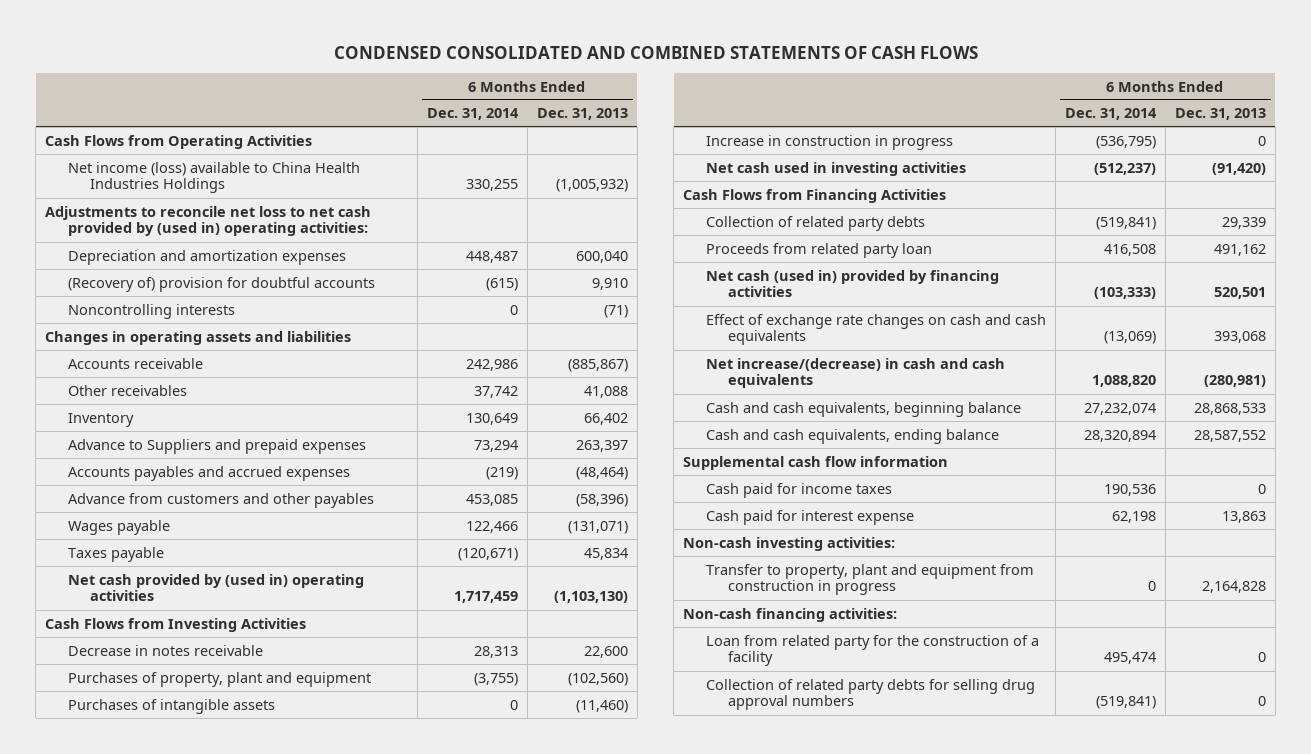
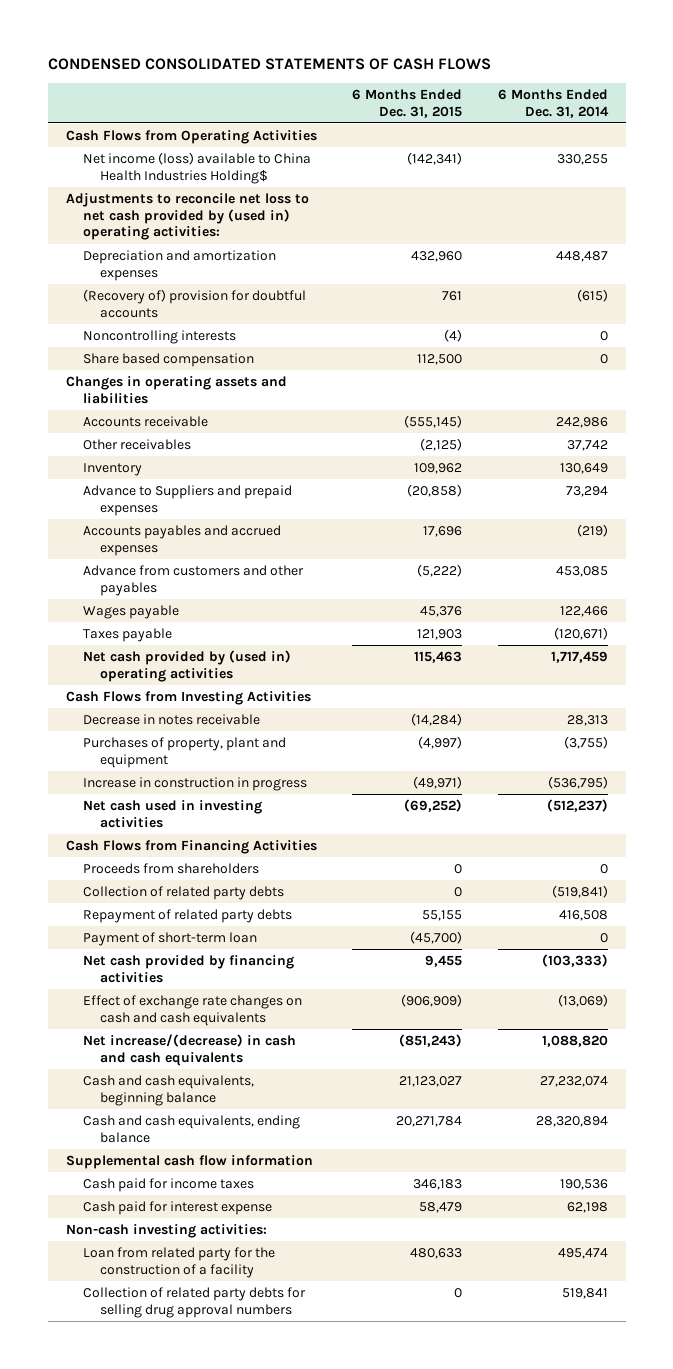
[333,45,978,59] CONDENSED CONSOLIDATED AND COMBINED STATEMENTS OF CASH FLOWS -> [47,58,491,71] CONDENSED CONSOLIDATED STATEMENTS OF CASH FLOWS
[536,108,628,121] Dec. 31, 2013 -> none
none -> [352,88,463,118] 6 Months Ended Dec. 31, 2015
[67,161,360,194] Net income (loss) available to China Health Industries Holdings -> [82,152,311,184] Net income (loss) available to China Health Industries Holding$
none -> [82,353,254,368] Share based compensation
[67,698,275,714] Purchases of intangible assets -> none
none -> [82,863,259,875] Proceeds from shareholders
[705,242,932,258] Proceeds from related party loan -> [82,909,292,924] Repayment of related party debts
none -> [82,932,257,947] Payment of short-term loan
[705,269,999,298] Net cash (used in) provided by financing activities -> [82,955,294,983] Net cash provided by financing activities
[705,563,1034,596] Transfer to property, plant and equipment from construction in progress -> none
[683,607,898,622] Non-cash financing activities: -> none
[1095,696,1156,710] (519,841) -> [561,1288,608,1300] 519,841

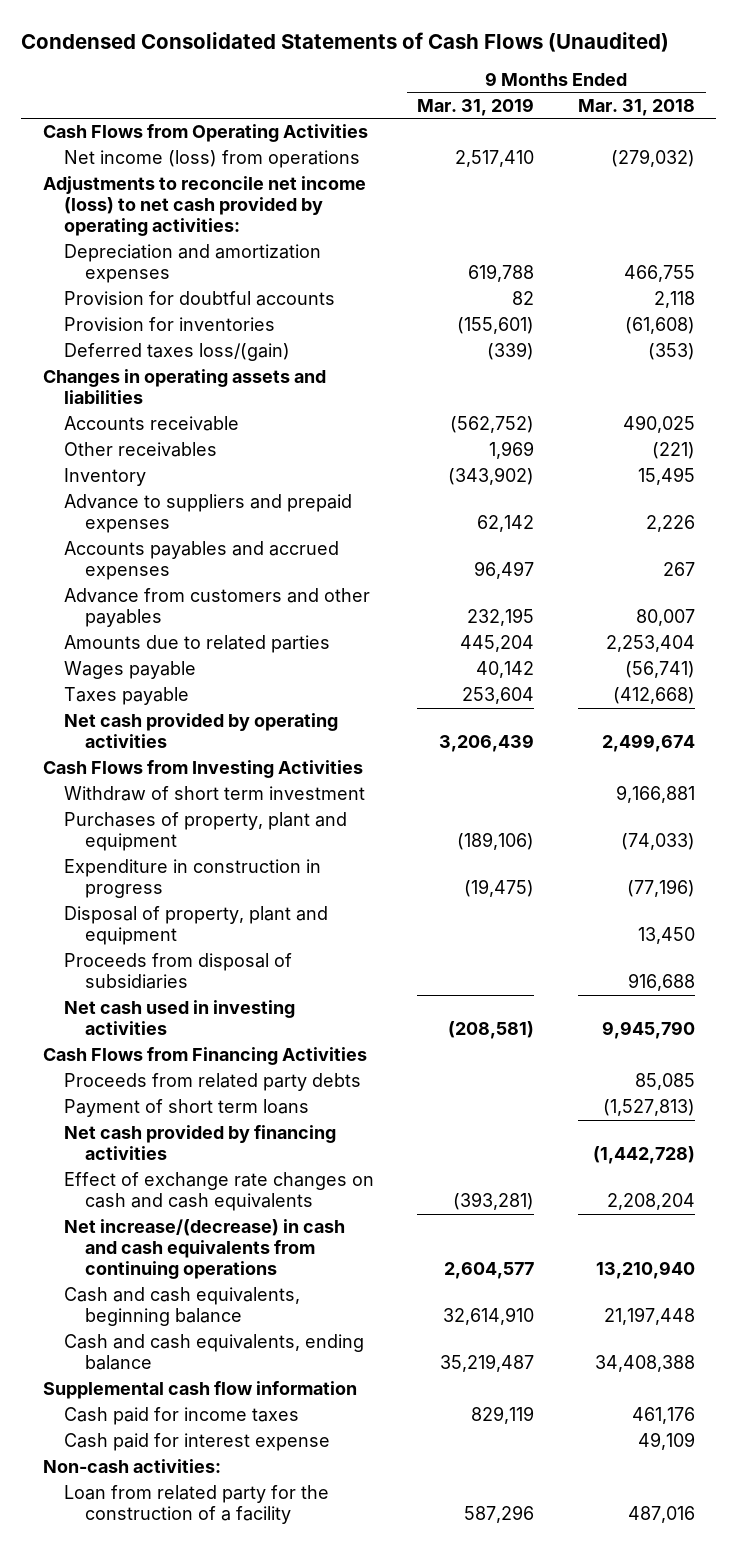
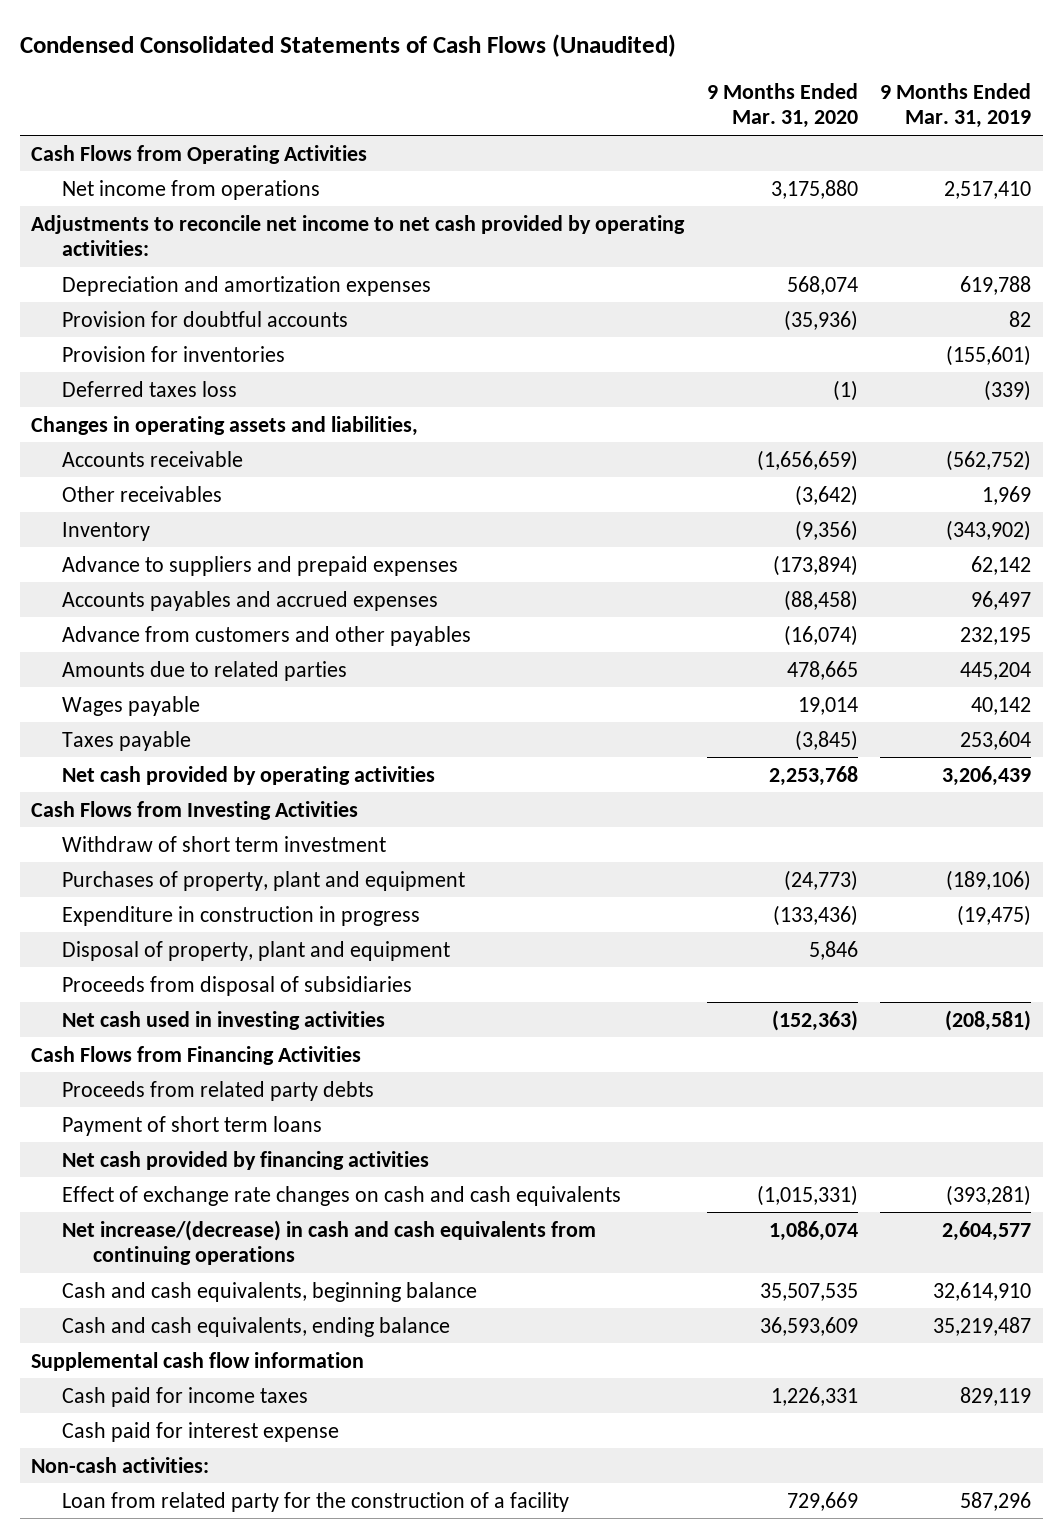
[577,98,695,116] Mar. 31, 2018 -> none
none -> [706,82,858,129] 9 Months Ended Mar. 31, 2020
[64,150,361,169] Net income (loss) from operations -> [61,179,320,200] Net income from operations
[42,176,366,237] Adjustments to reconcile net income (loss) to net cash provided by operating activities: -> [30,214,685,257] Adjustments to reconcile net income to net cash provided by operating activities:
[64,343,291,362] Deferred taxes loss/(gain) -> [61,380,237,397] Deferred taxes loss
[42,369,326,405] Changes in operating assets and liabilities -> [30,415,418,436] Changes in operating assets and liabilities,

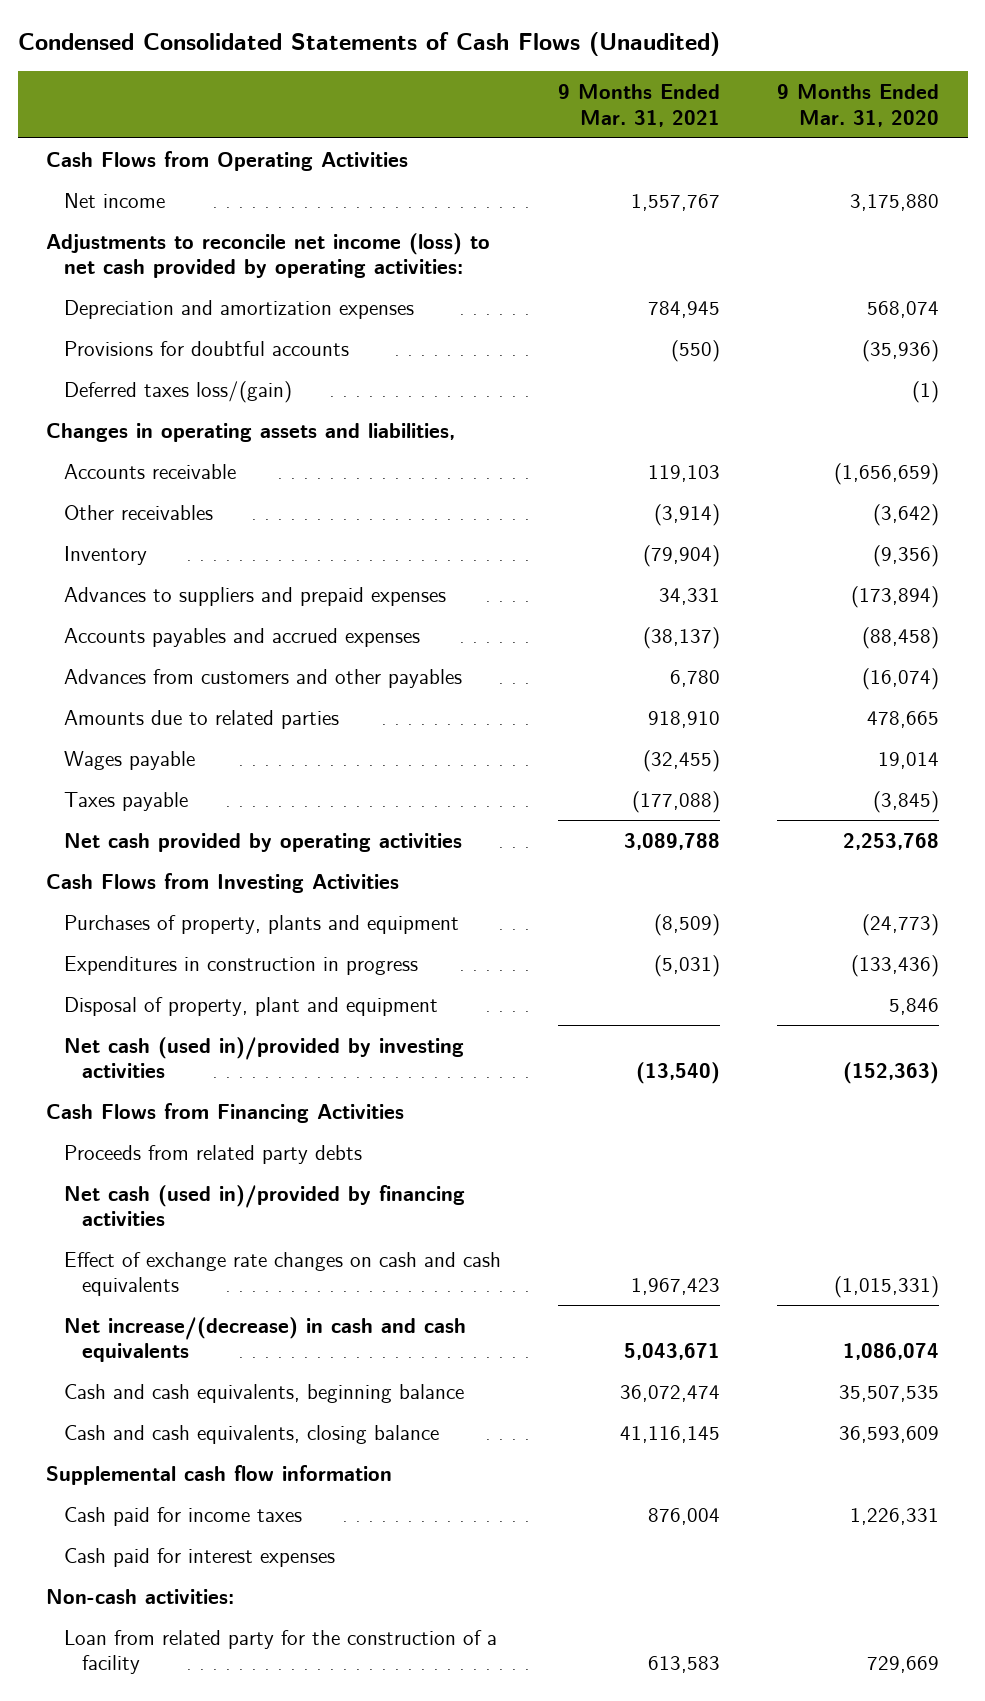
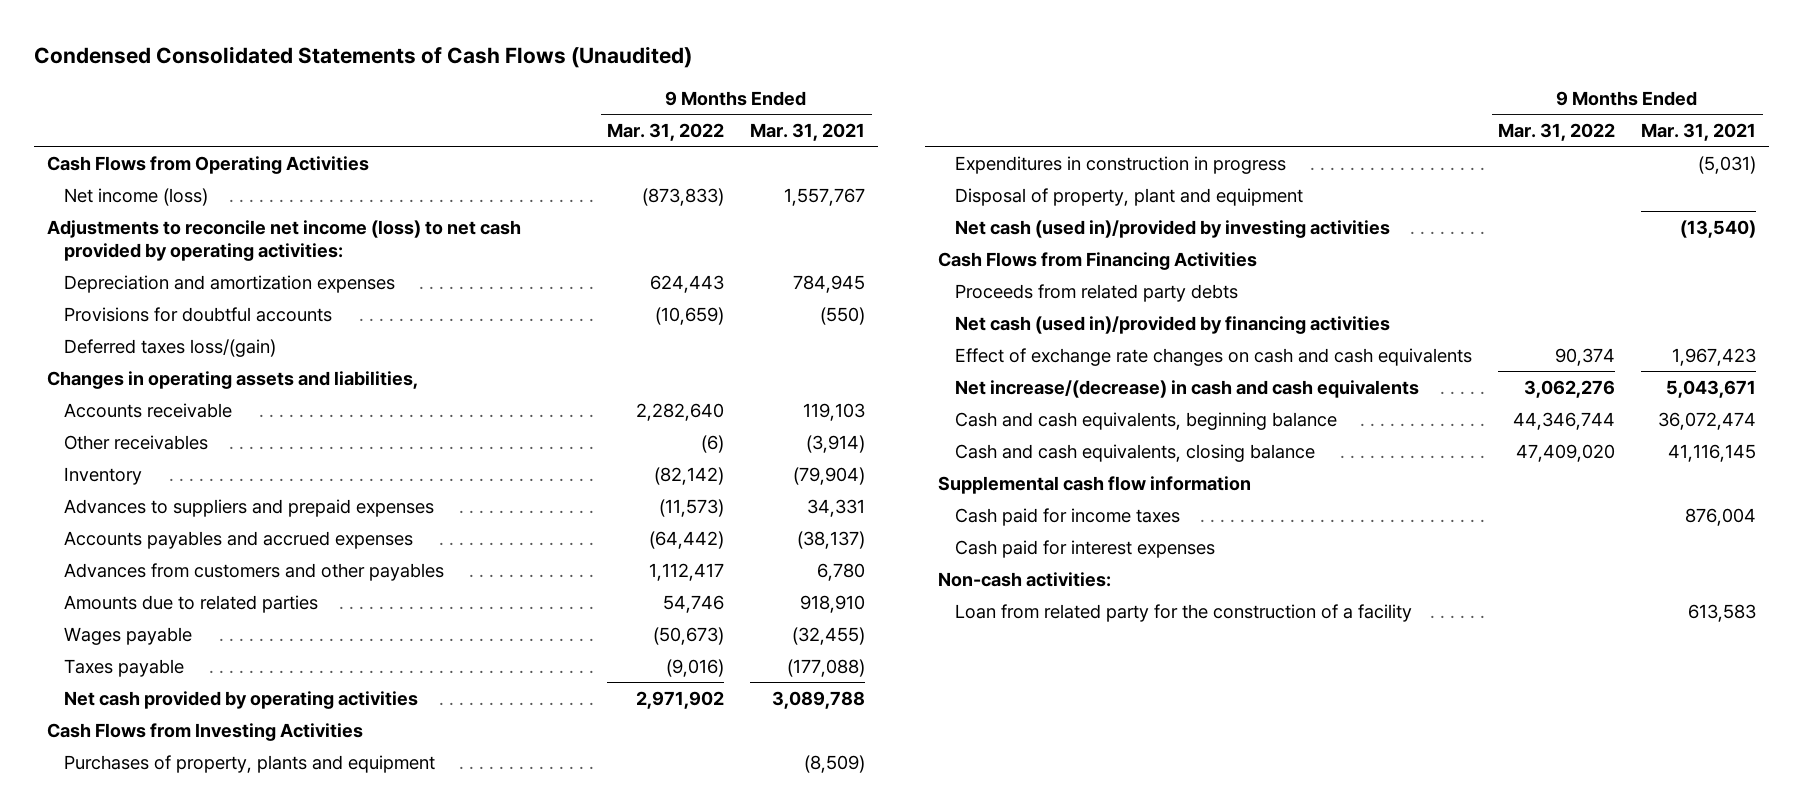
[777,84,940,127] 9 Months Ended Mar. 31, 2020 -> none
none -> [607,122,725,141] Mar. 31, 2022
[64,192,166,208] Net income -> [64,187,209,206] Net income (loss)

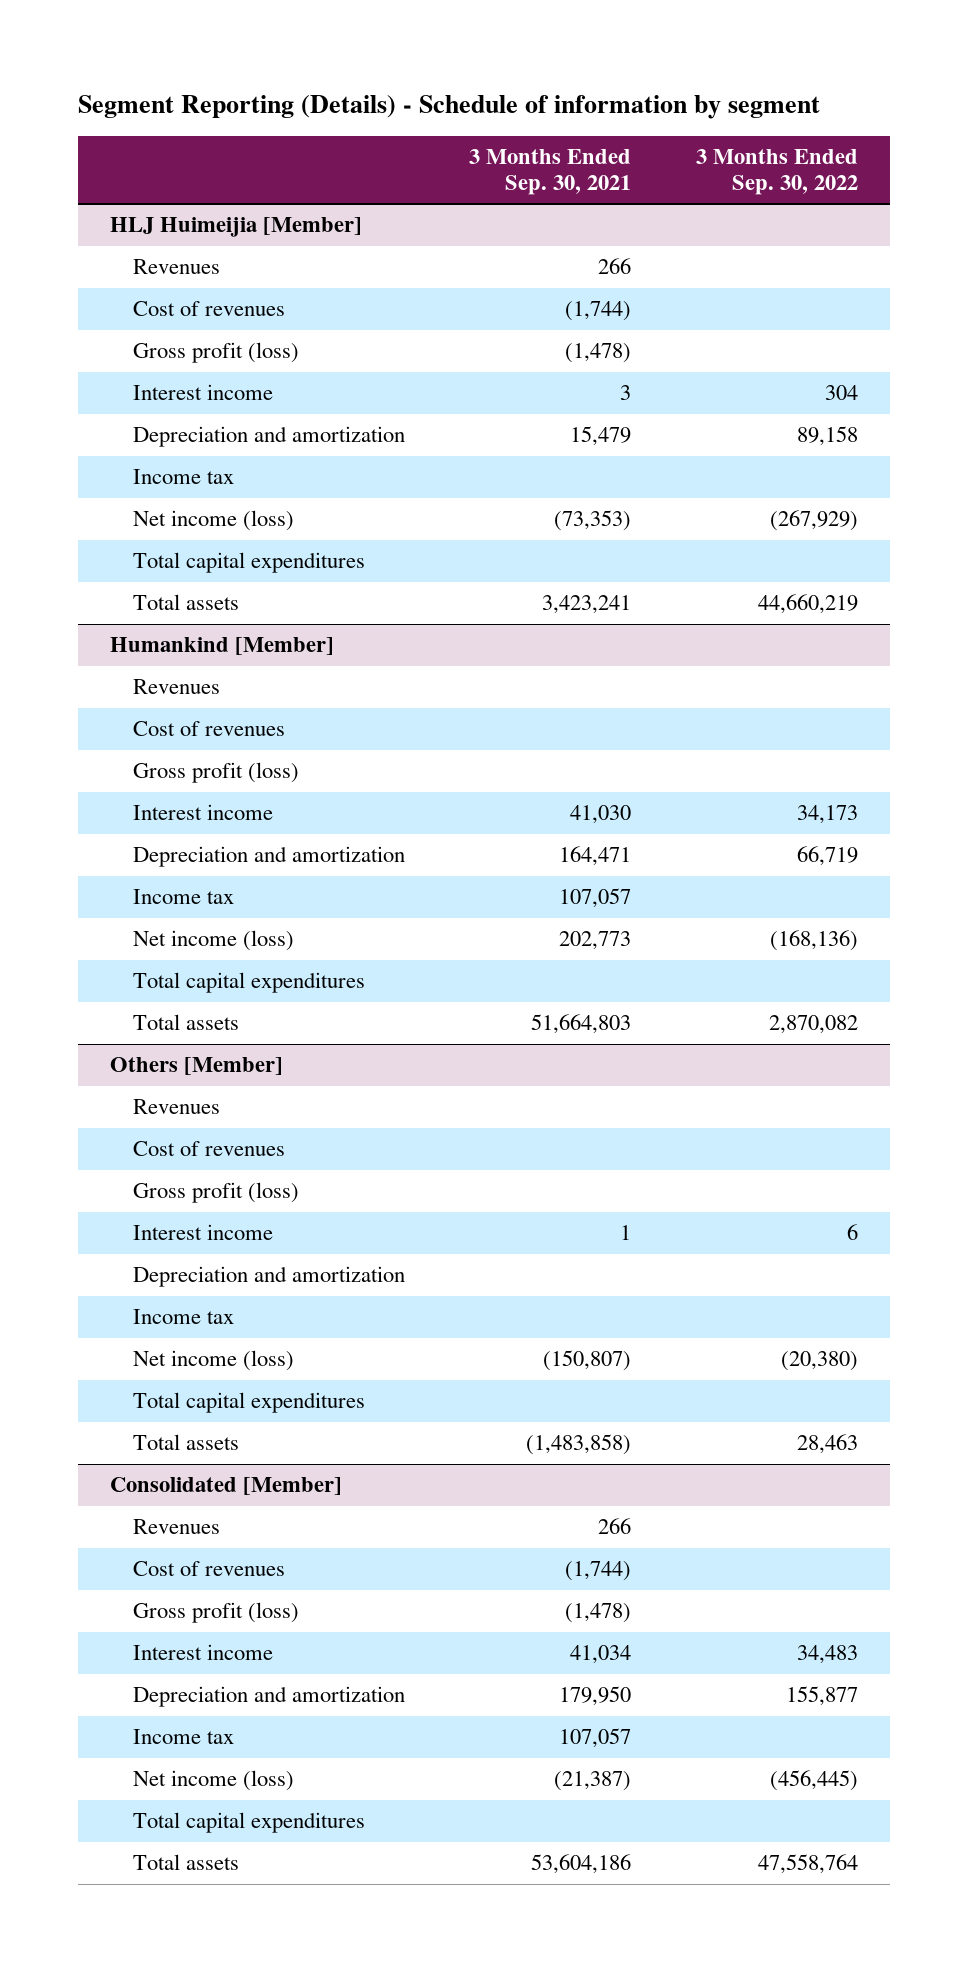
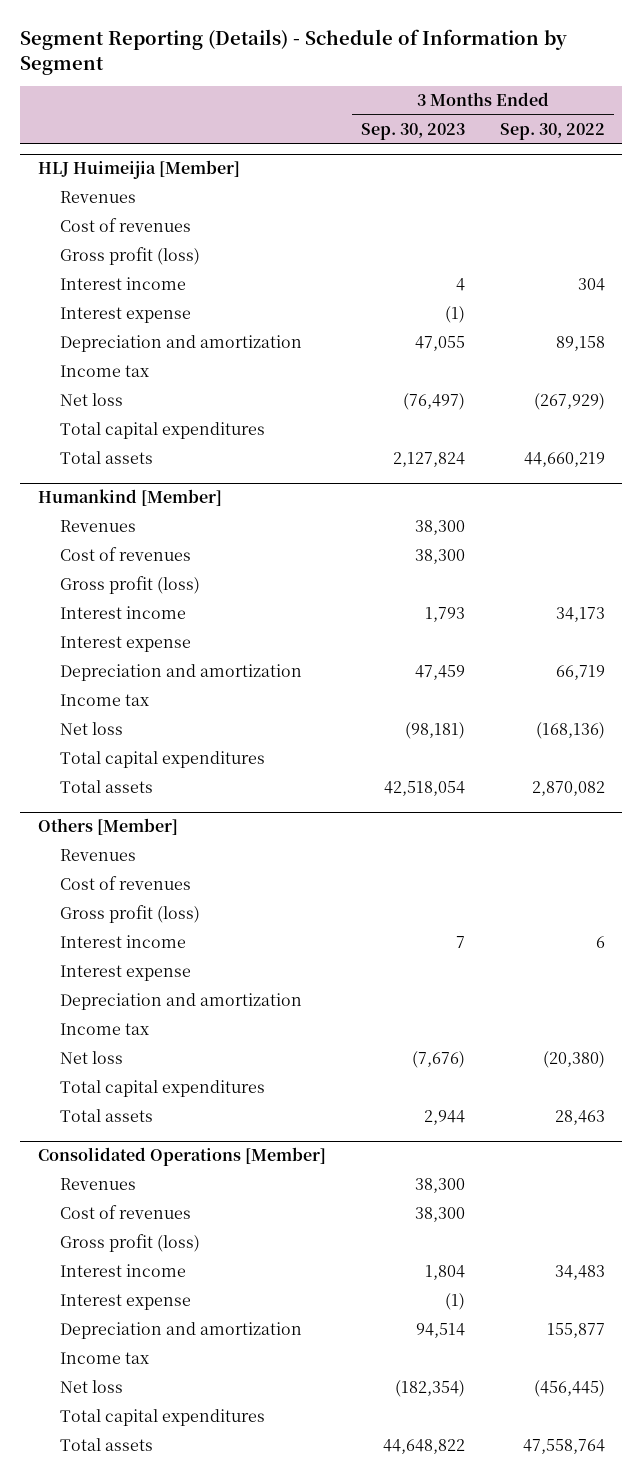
[78,95,821,120] Segment Reporting (Details) - Schedule of information by segment -> [20,28,568,75] Segment Reporting (Details) - Schedule of Information by Segment
[469,148,632,196] 3 Months Ended Sep. 30, 2021 -> none
none -> [360,122,465,140] Sep. 30, 2023
none -> [60,307,192,324] Interest expense
[132,510,294,532] Net income (loss) -> [60,393,124,407] Net loss
none -> [60,636,192,653] Interest expense
[132,930,294,952] Net income (loss) -> [60,722,124,736] Net loss
none -> [60,965,192,982] Interest expense
[132,1350,294,1372] Net income (loss) -> [60,1051,124,1065] Net loss
[110,1477,343,1496] Consolidated [Member] -> [37,1147,326,1167] Consolidated Operations [Member]
none -> [60,1294,192,1311] Interest expense
[132,1770,294,1792] Net income (loss) -> [60,1380,124,1394] Net loss

